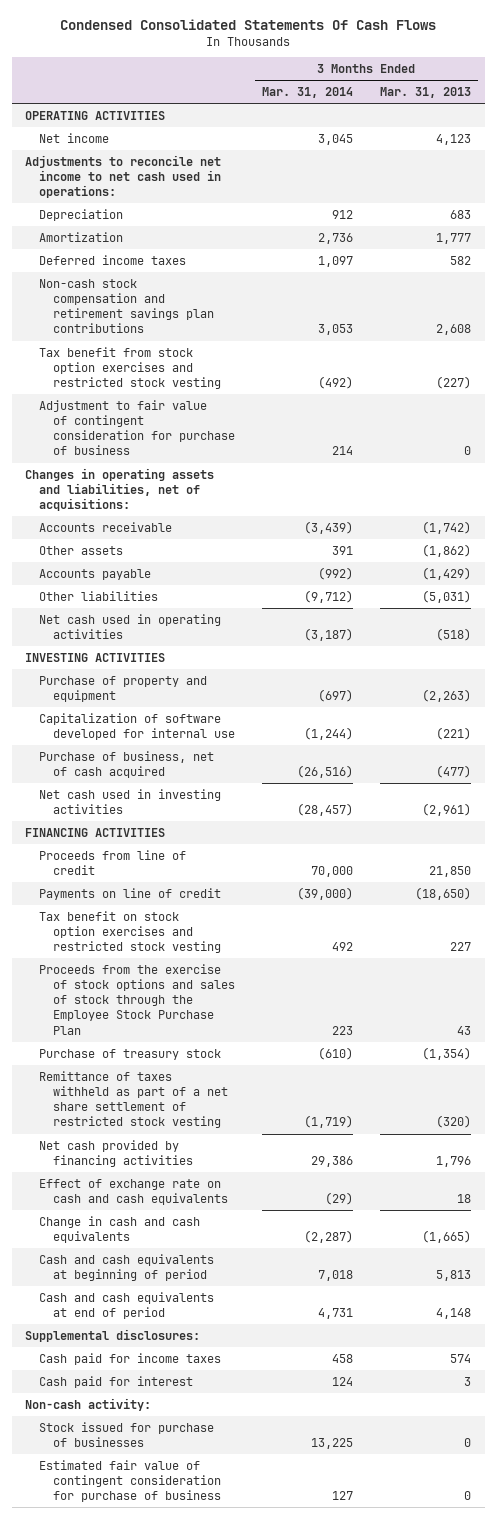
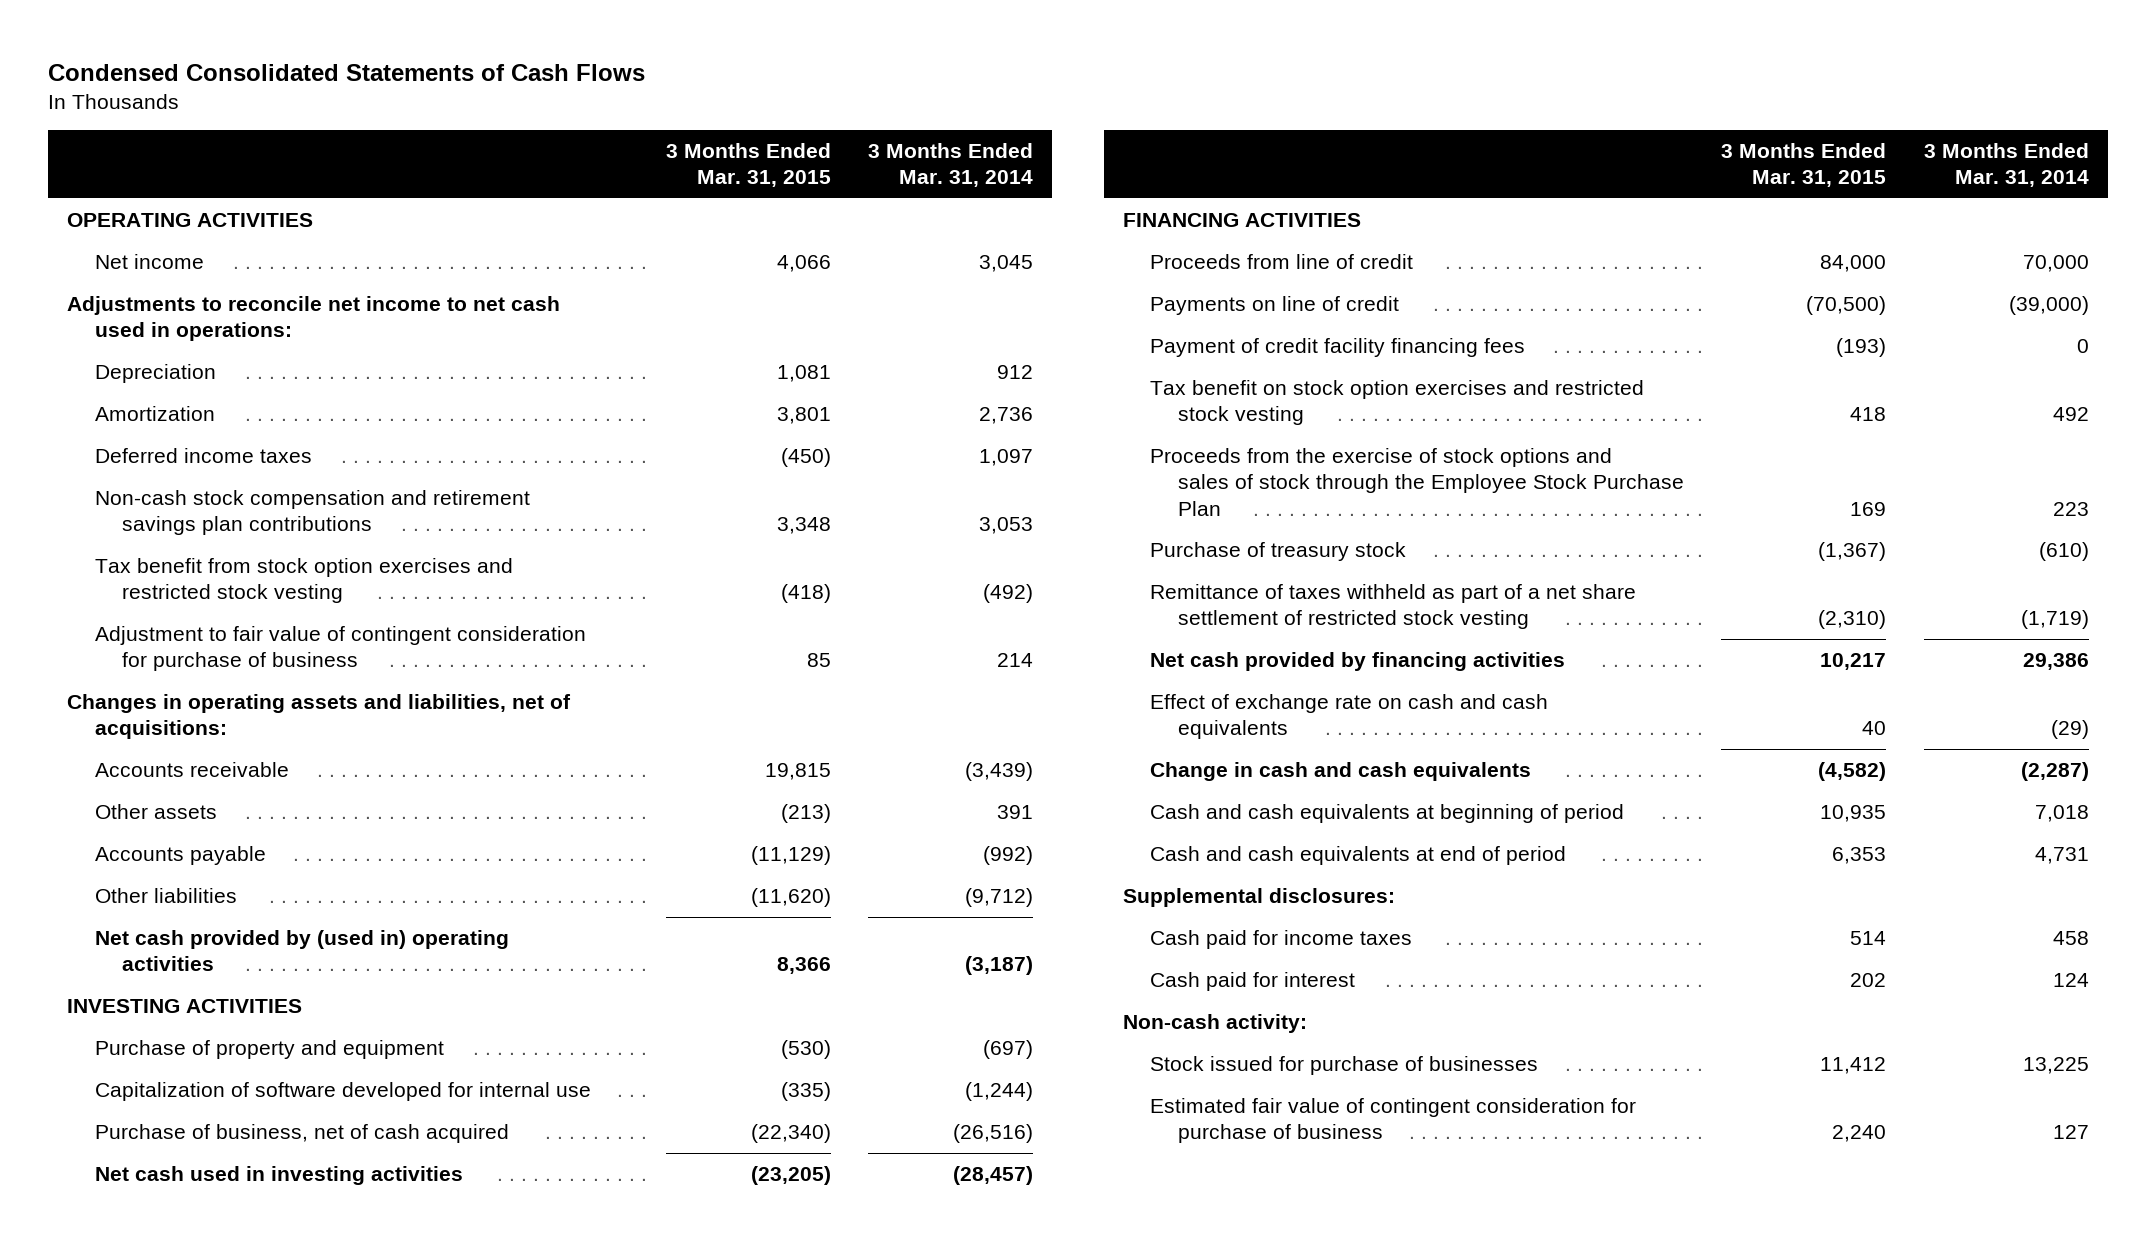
[60,18,437,30] Condensed Consolidated Statements Of Cash Flows -> [48,63,646,81] Condensed Consolidated Statements of Cash Flows
[379,87,471,99] Mar. 31, 2013 -> none
none -> [665,142,831,187] 3 Months Ended Mar. 31, 2015
[38,613,221,639] Net cash used in operating activities -> [94,930,509,972] Net cash provided by (used in) operating activities
none -> [1150,338,1526,358] Payment of credit facility financing fees

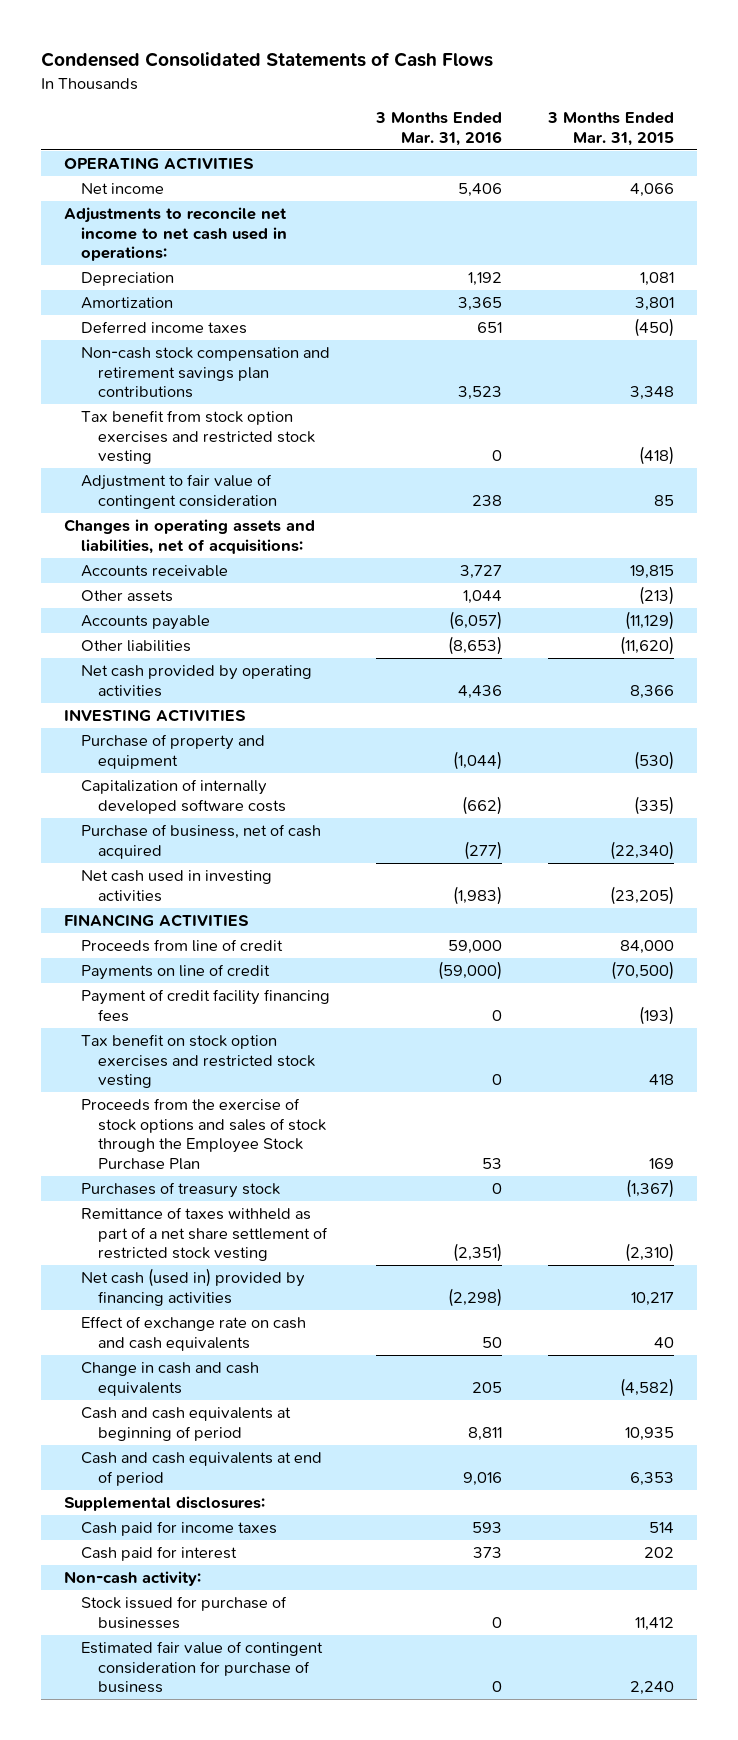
[868,142,1034,187] 3 Months Ended Mar. 31, 2014 -> none
none -> [374,112,502,146] 3 Months Ended Mar. 31, 2016
[94,626,586,672] Adjustment to fair value of contingent consideration for purchase of business -> [80,474,277,509] Adjustment to fair value of contingent consideration
[94,930,509,972] Net cash provided by (used in) operating activities -> [80,665,312,697] Net cash provided by operating activities
[94,1082,591,1102] Capitalization of software developed for internal use -> [80,779,286,814] Capitalization of internally developed software costs
[1150,542,1407,562] Purchase of treasury stock -> [80,1182,280,1199] Purchases of treasury stock
[1150,652,1566,672] Net cash provided by financing activities -> [80,1268,305,1306] Net cash (used in) provided by financing activities

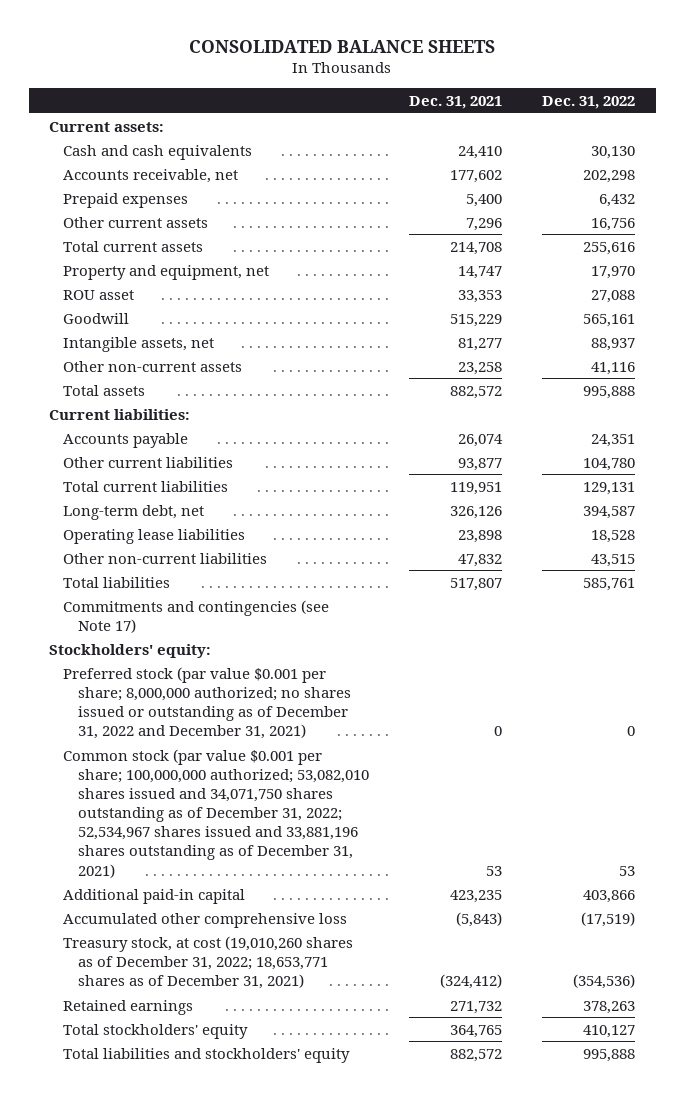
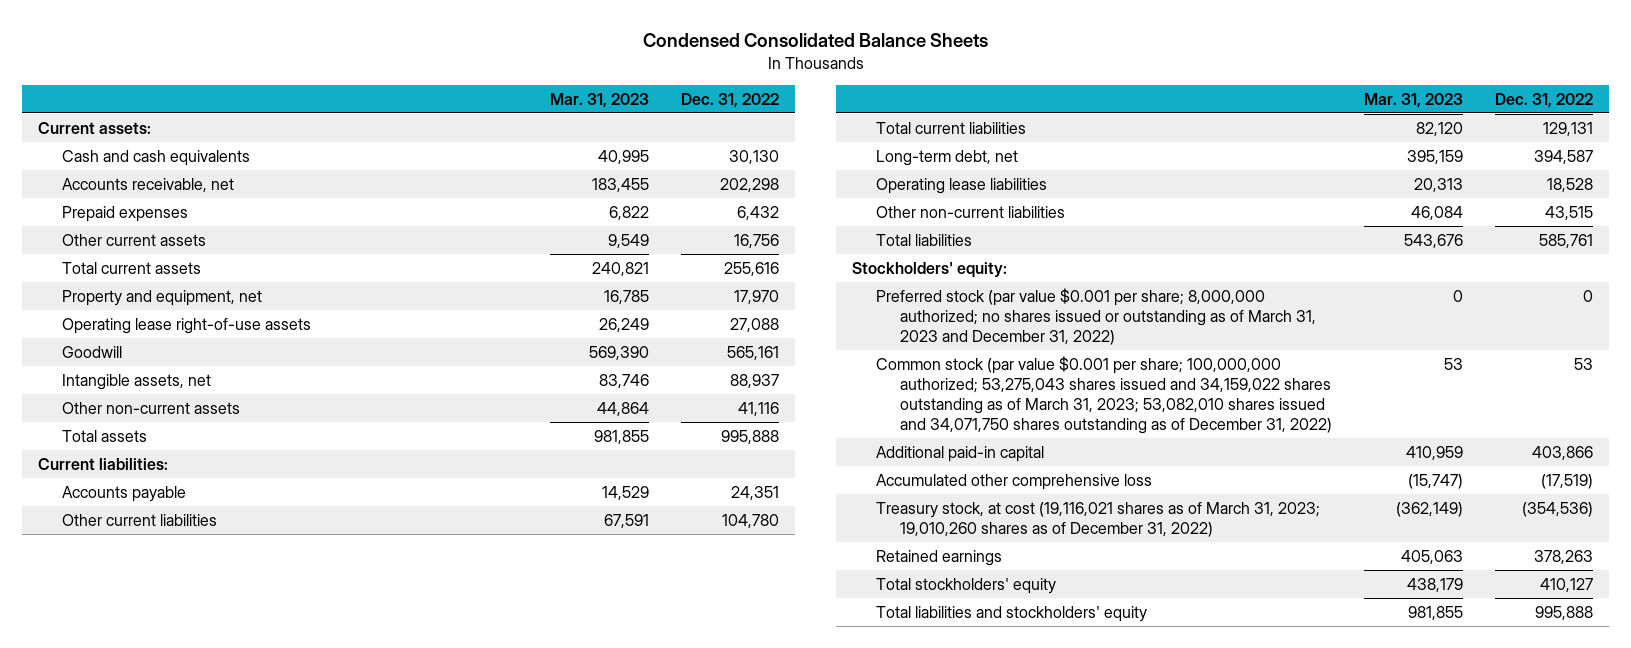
[189,39,496,53] CONSOLIDATED BALANCE SHEETS -> [642,32,988,47] Condensed Consolidated Balance Sheets
[409,95,503,109] Dec. 31, 2021 -> none
none -> [550,92,650,108] Mar. 31, 2023
[63,289,135,300] ROU asset -> [62,317,312,334] Operating lease right-of-use assets
[63,599,330,633] Commitments and contingencies (see Note 17) -> none
[63,666,351,740] Preferred stock (par value $0.001 per share; 8,000,000 authorized; no shares issued or outstanding as of December 31, 2022 and December 31, 2021) -> [876,287,1317,346] Preferred stock (par value $0.001 per share; 8,000,000 authorized; no shares issued or outstanding as of March 31, 2023 and December 31, 2022)
[63,748,369,878] Common stock (par value $0.001 per share; 100,000,000 authorized; 53,082,010 shares issued and 34,071,750 shares outstanding as of December 31, 2022; 52,534,967 shares issued and 33,881,196 shares outstanding as of December 31, 2021) -> [876,355,1333,435] Common stock (par value $0.001 per share; 100,000,000 authorized; 53,275,043 shares issued and 34,159,022 shares outstanding as of March 31, 2023; 53,082,010 shares issued and 34,071,750 shares outstanding as of December 31, 2022)
[63,935,354,989] Treasury stock, at cost (19,010,260 shares as of December 31, 2022; 18,653,771 shares as of December 31, 2021) -> [876,501,1321,537] Treasury stock, at cost (19,116,021 shares as of March 31, 2023; 19,010,260 shares as of December 31, 2022)

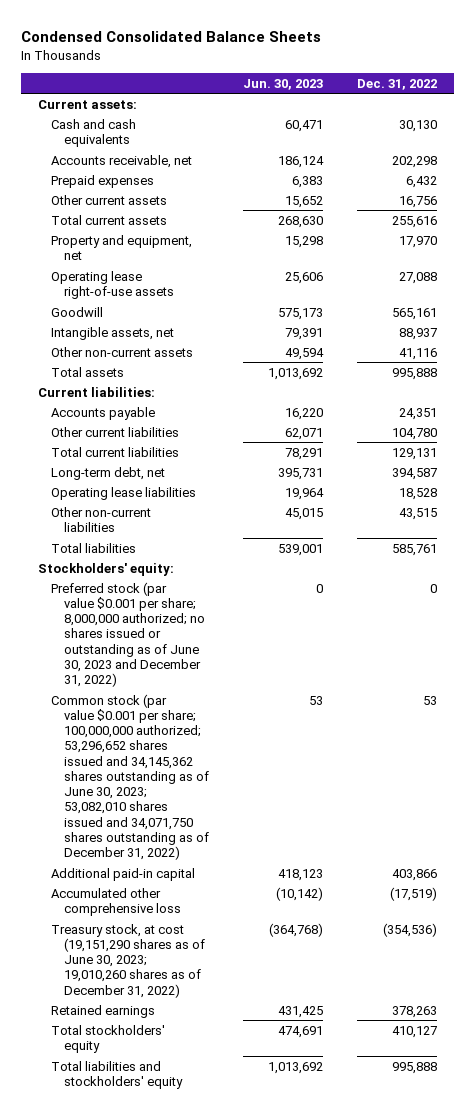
[550,92,650,108] Mar. 31, 2023 -> none
none -> [242,78,323,90] Jun. 30, 2023
[876,287,1317,346] Preferred stock (par value $0.001 per share; 8,000,000 authorized; no shares issued or outstanding as of March 31, 2023 and December 31, 2022) -> [51,581,206,688] Preferred stock (par value $0.001 per share; 8,000,000 authorized; no shares issued or outstanding as of June 30, 2023 and December 31, 2022)
[876,355,1333,435] Common stock (par value $0.001 per share; 100,000,000 authorized; 53,275,043 shares issued and 34,159,022 shares outstanding as of March 31, 2023; 53,082,010 shares issued and 34,071,750 shares outstanding as of December 31, 2022) -> [51,693,210,861] Common stock (par value $0.001 per share; 100,000,000 authorized; 53,296,652 shares issued and 34,145,362 shares outstanding as of June 30, 2023; 53,082,010 shares issued and 34,071,750 shares outstanding as of December 31, 2022)
[876,501,1321,537] Treasury stock, at cost (19,116,021 shares as of March 31, 2023; 19,010,260 shares as of December 31, 2022) -> [51,923,206,998] Treasury stock, at cost (19,151,290 shares as of June 30, 2023; 19,010,260 shares as of December 31, 2022)

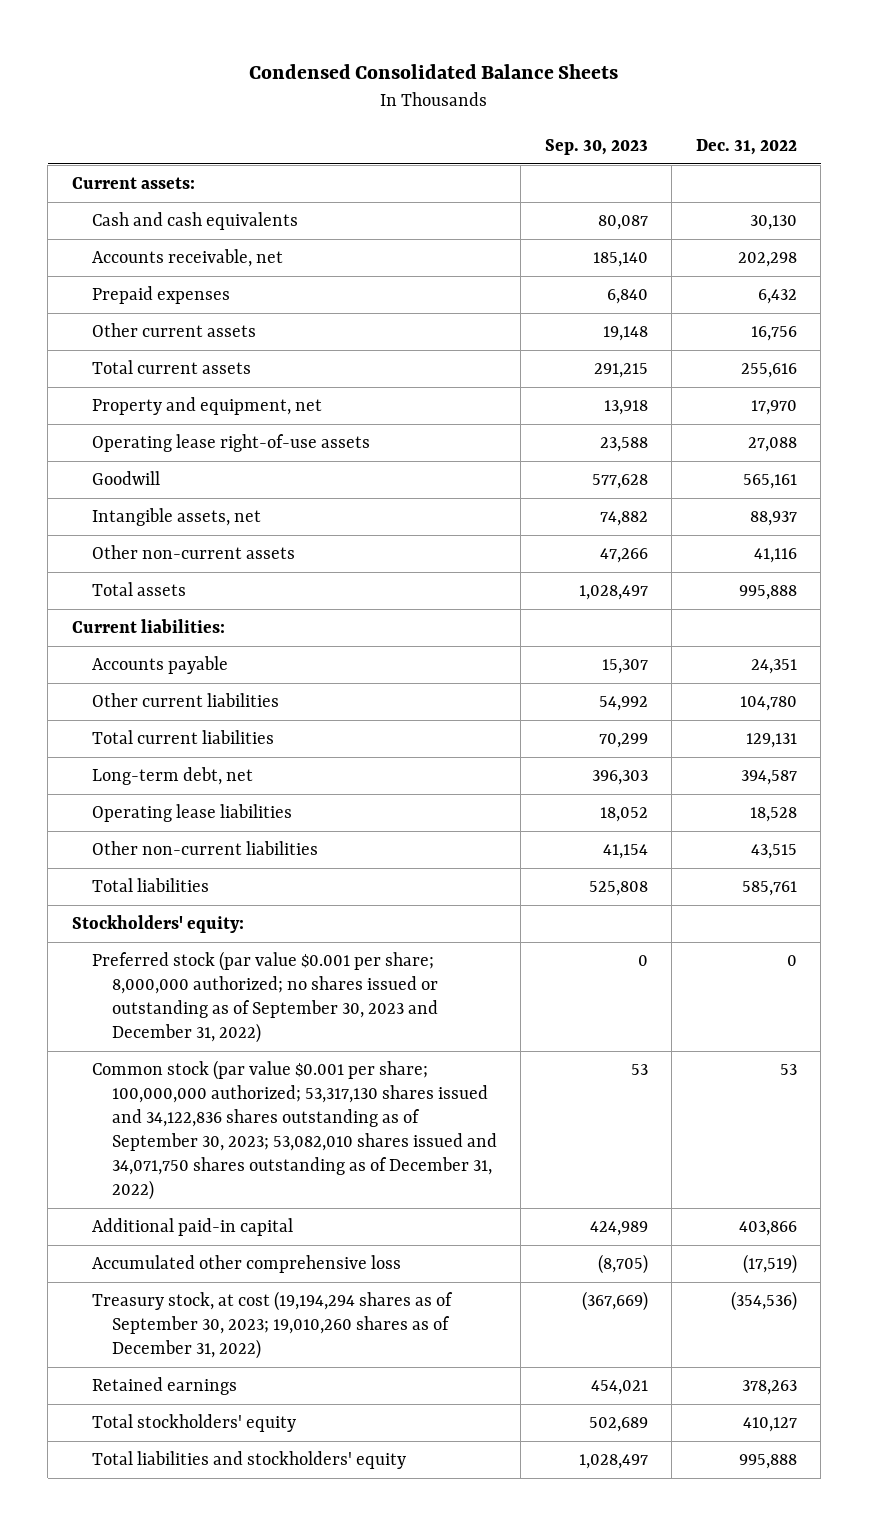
[242,78,323,90] Jun. 30, 2023 -> none
none -> [544,139,648,156] Sep. 30, 2023
[51,581,206,688] Preferred stock (par value $0.001 per share; 8,000,000 authorized; no shares issued or outstanding as of June 30, 2023 and December 31, 2022) -> [91,951,438,1044] Preferred stock (par value $0.001 per share; 8,000,000 authorized; no shares issued or outstanding as of September 30, 2023 and December 31, 2022)
[51,693,210,861] Common stock (par value $0.001 per share; 100,000,000 authorized; 53,296,652 shares issued and 34,145,362 shares outstanding as of June 30, 2023; 53,082,010 shares issued and 34,071,750 shares outstanding as of December 31, 2022) -> [91,1060,497,1201] Common stock (par value $0.001 per share; 100,000,000 authorized; 53,317,130 shares issued and 34,122,836 shares outstanding as of September 30, 2023; 53,082,010 shares issued and 34,071,750 shares outstanding as of December 31, 2022)
[51,923,206,998] Treasury stock, at cost (19,151,290 shares as of June 30, 2023; 19,010,260 shares as of December 31, 2022) -> [91,1291,453,1360] Treasury stock, at cost (19,194,294 shares as of September 30, 2023; 19,010,260 shares as of December 31, 2022)

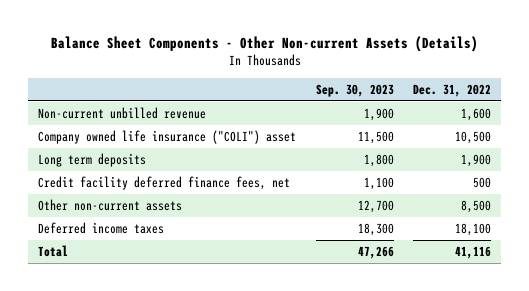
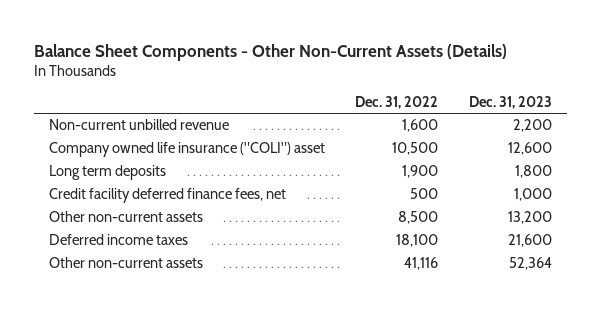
[50,36,478,53] Balance Sheet Components - Other Non-current Assets (Details) -> [34,43,508,61] Balance Sheet Components - Other Non-Current Assets (Details)
[315,84,394,98] Sep. 30, 2023 -> none
none -> [468,96,552,110] Dec. 31, 2023
[38,244,69,257] Total -> [49,257,204,269] Other non-current assets

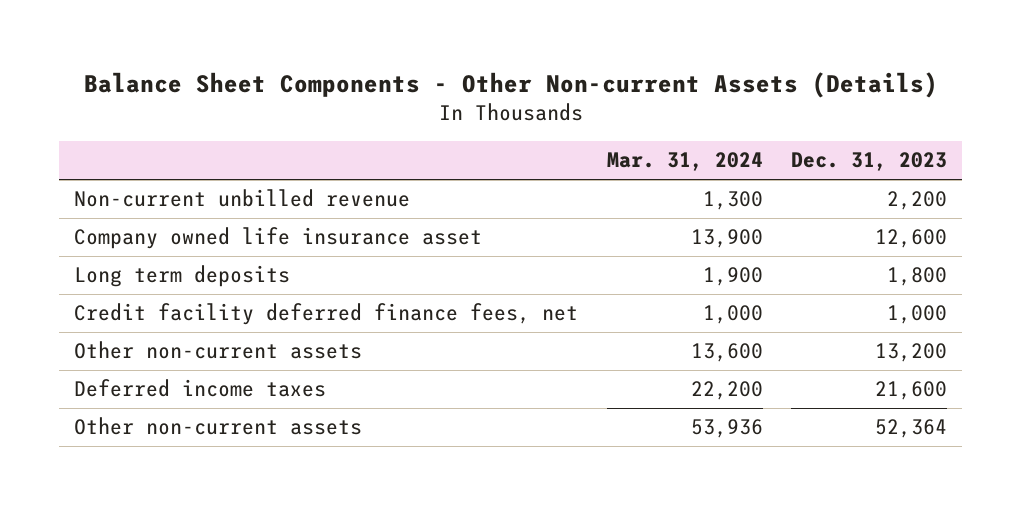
[34,43,508,61] Balance Sheet Components - Other Non-Current Assets (Details) -> [83,71,938,98] Balance Sheet Components - Other Non-current Assets (Details)
[355,96,439,110] Dec. 31, 2022 -> none
none -> [606,152,763,172] Mar. 31, 2024
[49,142,326,158] Company owned life insurance ("COLI") asset -> [73,227,482,250] Company owned life insurance asset

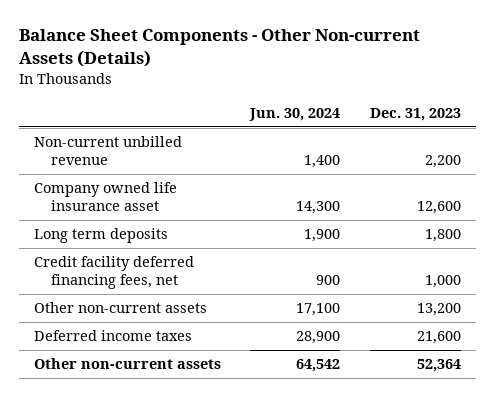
[606,152,763,172] Mar. 31, 2024 -> none
none -> [249,107,341,121] Jun. 30, 2024
[73,303,578,326] Credit facility deferred finance fees, net -> [33,256,194,289] Credit facility deferred financing fees, net

